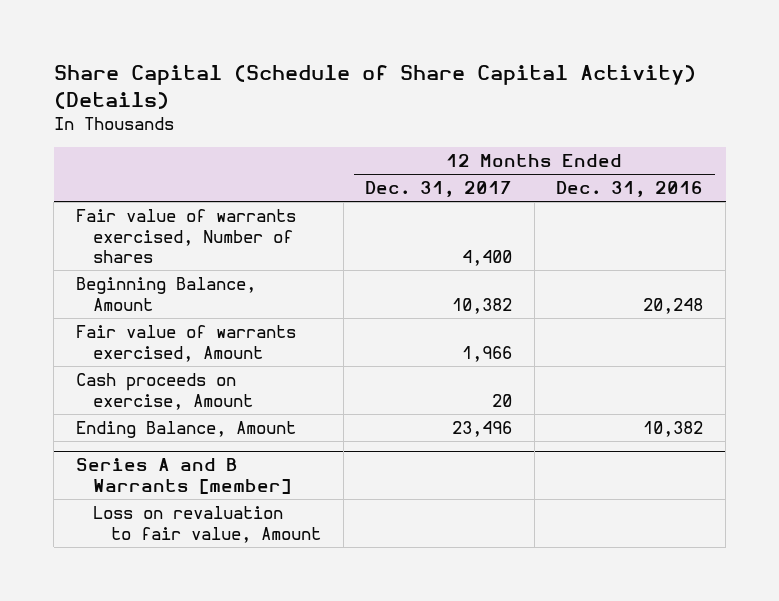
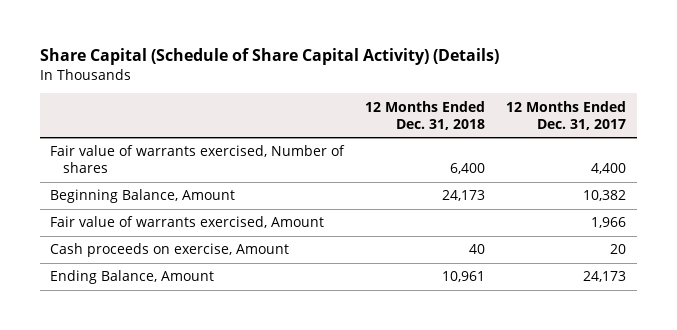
[556,181,704,198] Dec. 31, 2016 -> none
none -> [365,100,486,130] 12 Months Ended Dec. 31, 2018
[75,458,292,495] Series A and B Warrants [member] -> none
[93,506,322,543] Loss on revaluation to fair value, Amount -> none
[452,421,513,438] 23,496 -> [583,271,627,283] 24,173

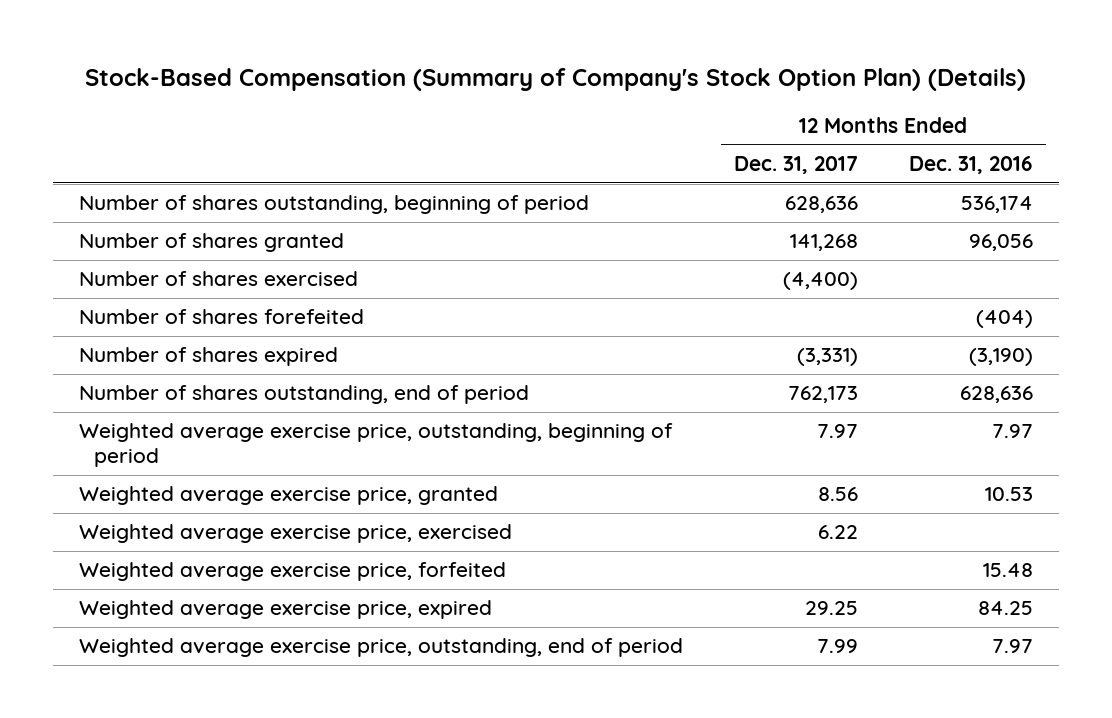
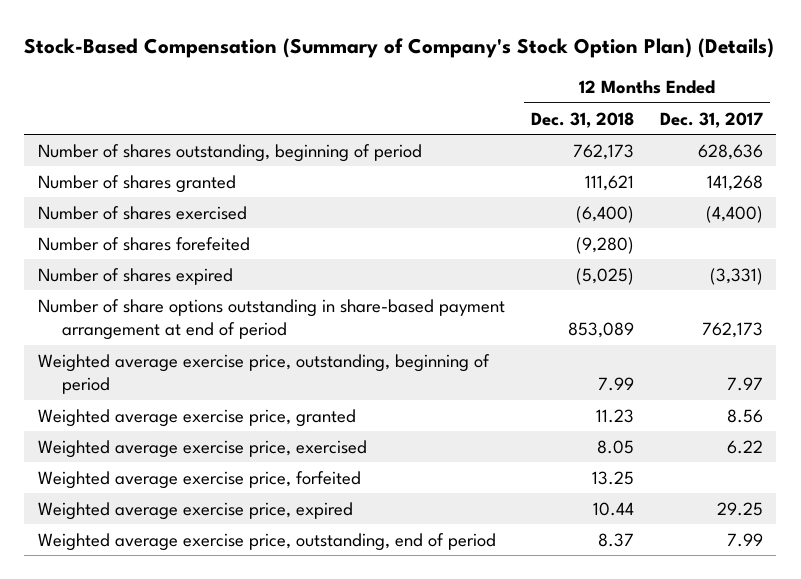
[909,156,1034,175] Dec. 31, 2016 -> none
none -> [530,111,634,128] Dec. 31, 2018
[78,385,529,405] Number of shares outstanding, end of period -> [37,298,505,341] Number of share options outstanding in share-based payment arrangement at end of period

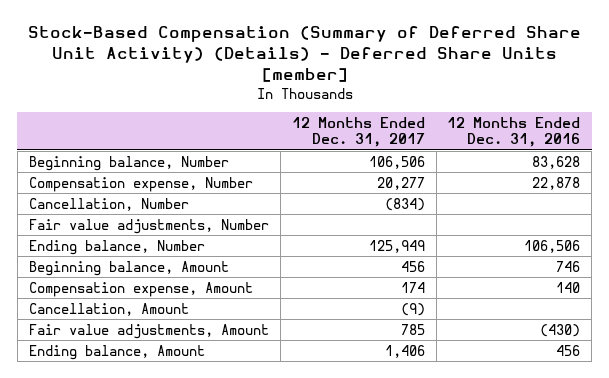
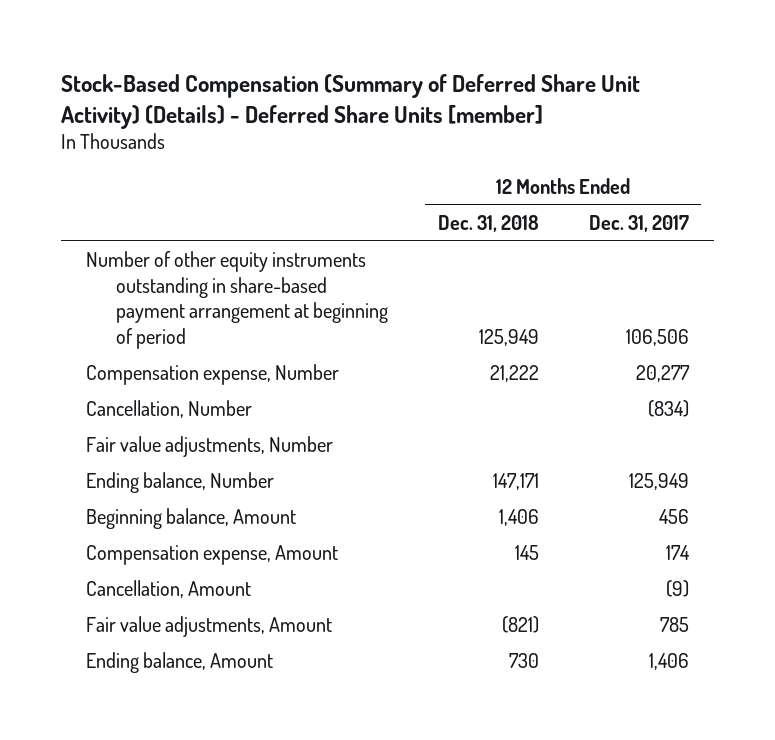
[447,116,581,148] 12 Months Ended Dec. 31, 2016 -> none
none -> [437,215,539,233] Dec. 31, 2018
[28,155,229,171] Beginning balance, Number -> [86,251,388,350] Number of other equity instruments outstanding in share-based payment arrangement at beginning of period

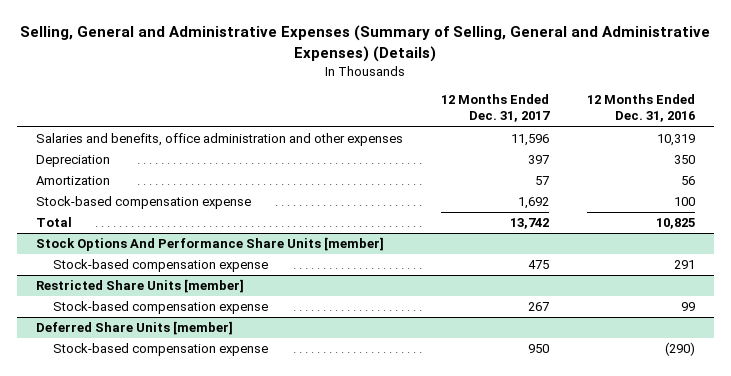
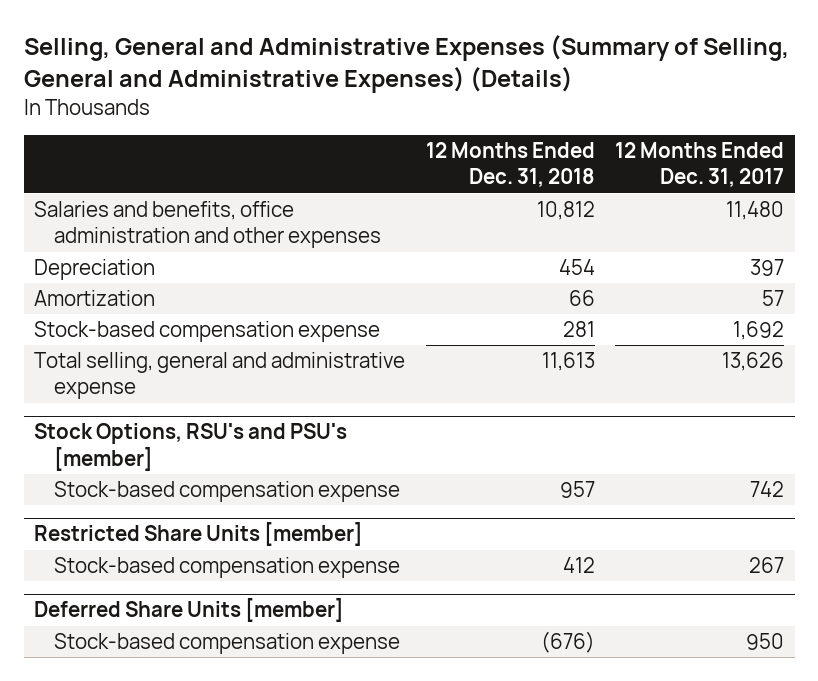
[586,94,695,123] 12 Months Ended Dec. 31, 2016 -> none
none -> [425,142,595,188] 12 Months Ended Dec. 31, 2018
[510,134,549,147] 11,596 -> [726,201,785,221] 11,480
[35,217,72,228] Total -> none
[35,237,384,252] Stock Options And Performance Share Units [member] -> none
none -> [34,352,406,400] Total selling, general and administrative expense
none -> [34,423,348,471] Stock Options, RSU's and PSU's [member]
[527,260,549,270] 475 -> [750,481,785,498] 742

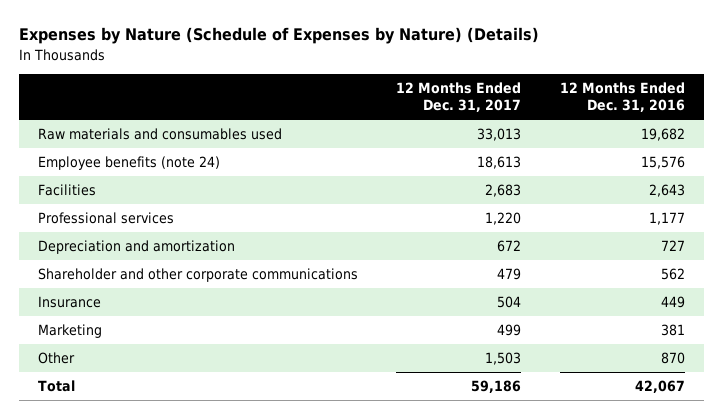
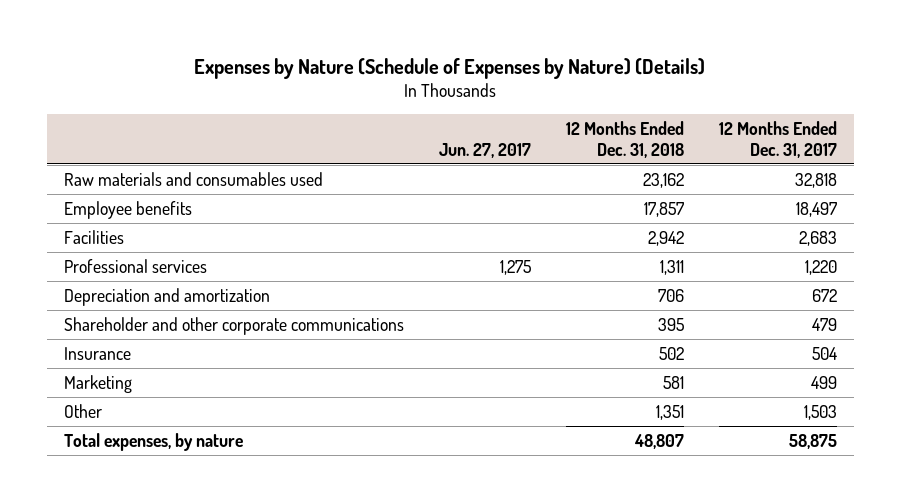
[560,81,686,113] 12 Months Ended Dec. 31, 2016 -> none
none -> [438,142,531,158] Jun. 27, 2017
none -> [565,121,684,158] 12 Months Ended Dec. 31, 2018
[477,128,522,142] 33,013 -> [794,172,837,188] 32,818
[37,156,220,171] Employee benefits (note 24) -> [64,200,193,219] Employee benefits
[477,156,522,170] 18,613 -> [795,201,837,217] 18,497
[37,380,75,393] Total -> [64,432,244,451] Total expenses, by nature
[471,380,522,394] 59,186 -> [788,433,837,449] 58,875

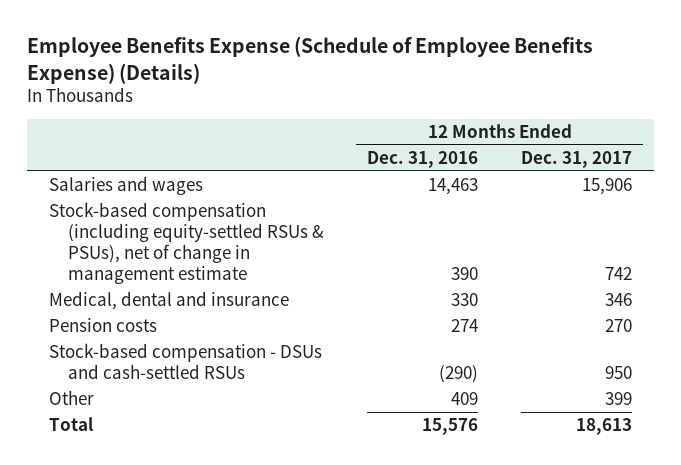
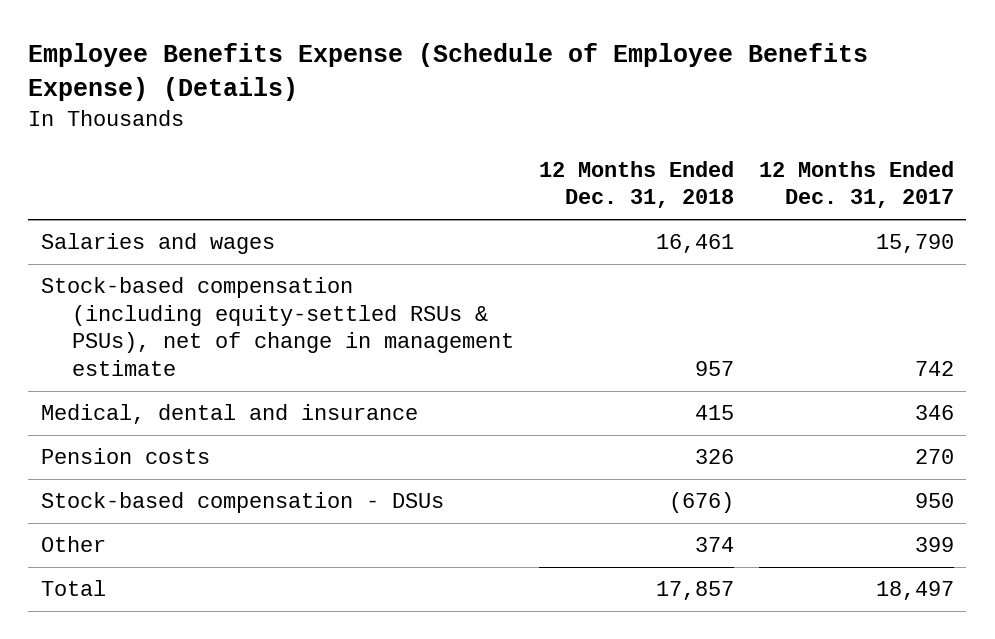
[366,150,478,168] Dec. 31, 2016 -> none
none -> [538,160,734,209] 12 Months Ended Dec. 31, 2018
[582,178,633,196] 15,906 -> [875,234,954,254] 15,790
[48,343,322,380] Stock-based compensation - DSUs and cash-settled RSUs -> [41,492,445,514] Stock-based compensation - DSUs
[576,418,633,436] 18,613 -> [875,581,954,601] 18,497

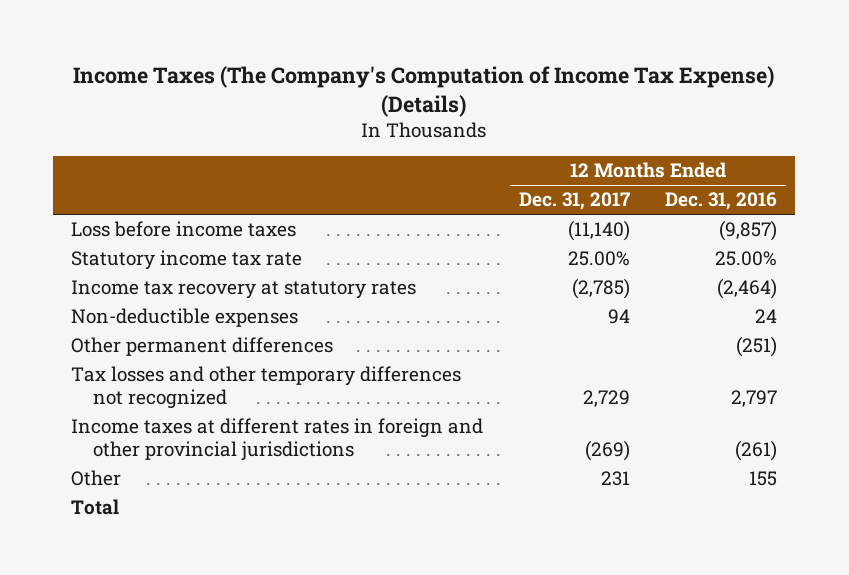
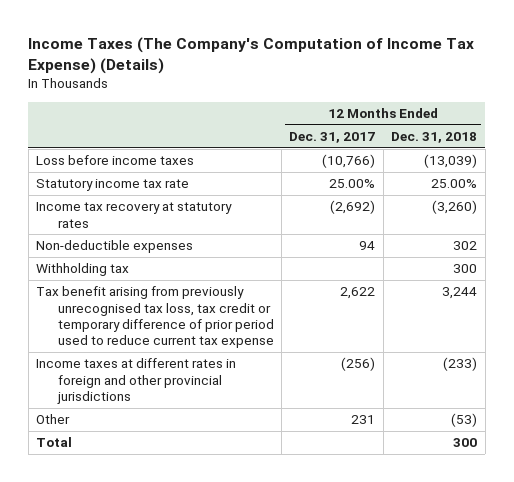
[665,192,778,211] Dec. 31, 2016 -> none
none -> [391,132,478,144] Dec. 31, 2018
[567,220,630,242] (11,140) -> [322,154,376,169] (10,766)
[571,278,630,300] (2,785) -> [330,200,376,215] (2,692)
[71,337,334,357] Other permanent differences -> none
[71,366,462,410] Tax losses and other temporary differences not recognized -> none
none -> [36,263,130,277] Withholding tax
none -> [36,286,274,348] Tax benefit arising from previously unrecognised tax loss, tax credit or temporary difference of prior period used to reduce current tax expense
[584,440,630,462] (269) -> [341,357,376,372] (256)

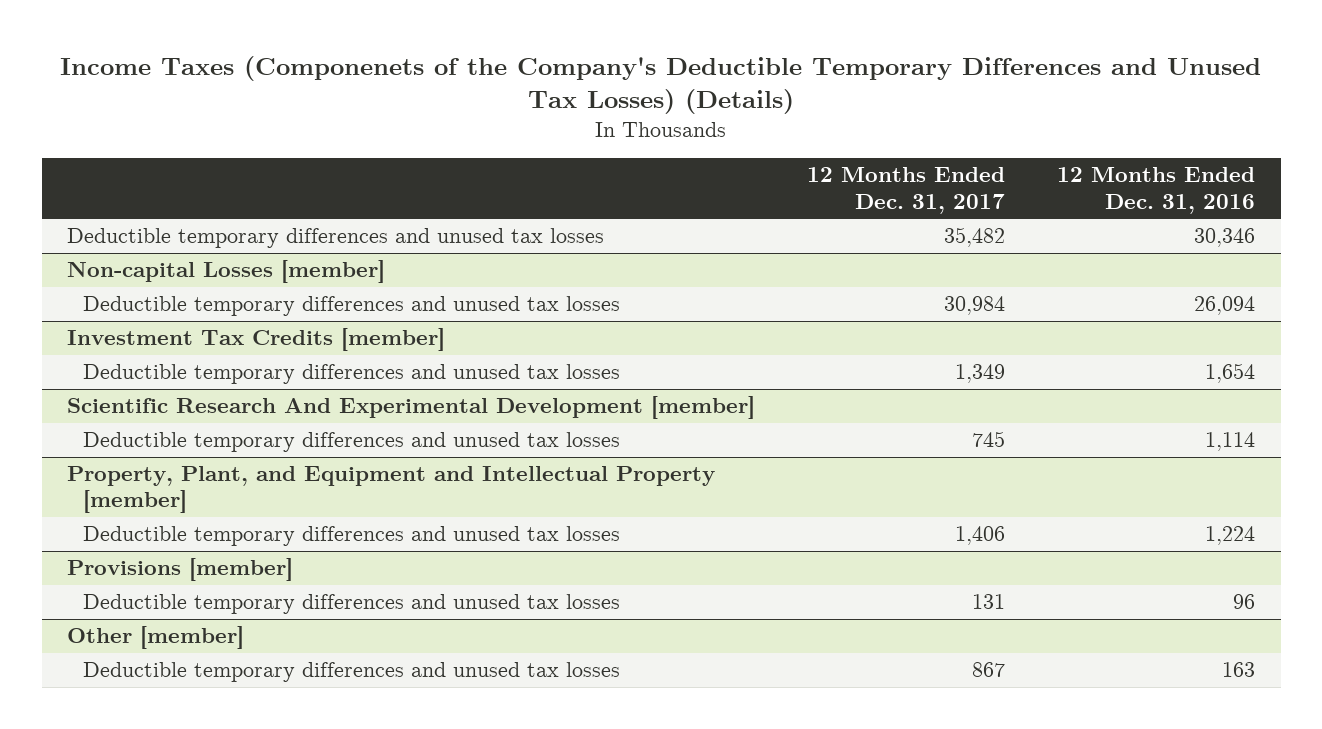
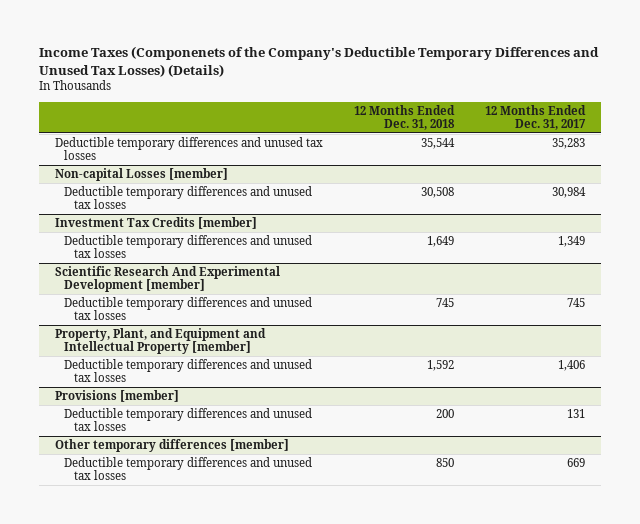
[1057,167,1256,214] 12 Months Ended Dec. 31, 2016 -> none
none -> [354,104,456,131] 12 Months Ended Dec. 31, 2018
[944,227,1006,248] 35,482 -> [552,138,586,150] 35,283
[67,626,245,650] Other [member] -> [54,439,289,453] Other temporary differences [member]
[972,662,1006,678] 867 -> [567,458,586,468] 669

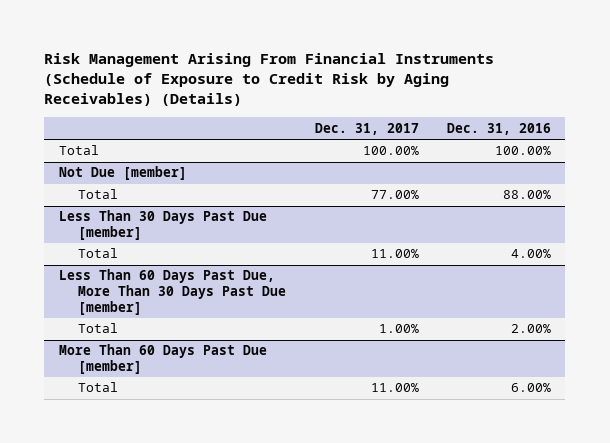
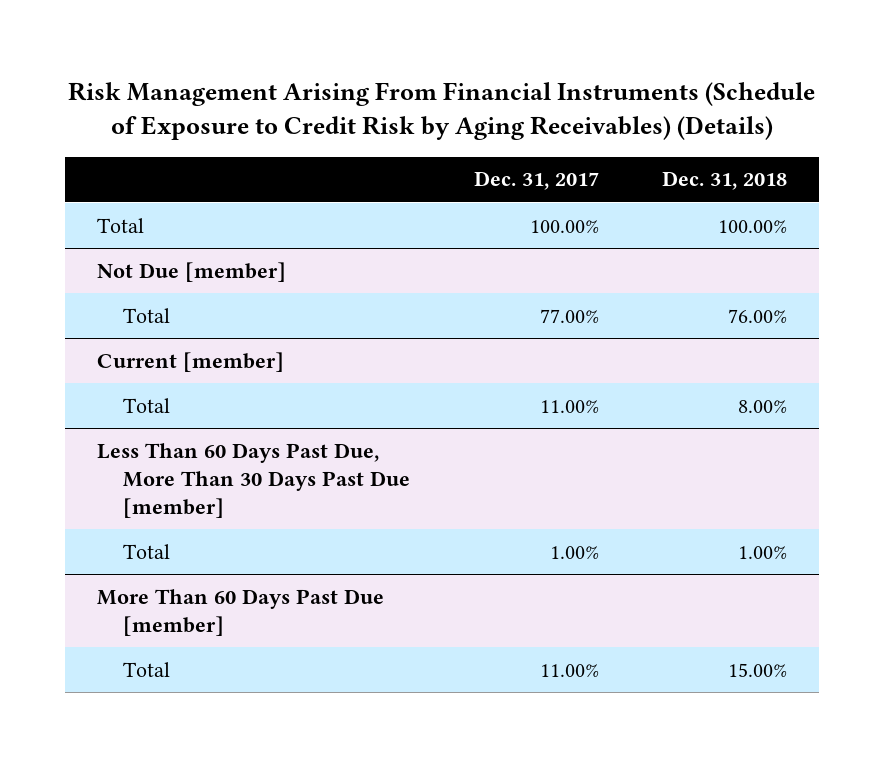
[447,122,552,135] Dec. 31, 2016 -> none
none -> [662,171,788,191] Dec. 31, 2018
[58,210,267,241] Less Than 30 Days Past Due [member] -> [97,351,285,372] Current [member]

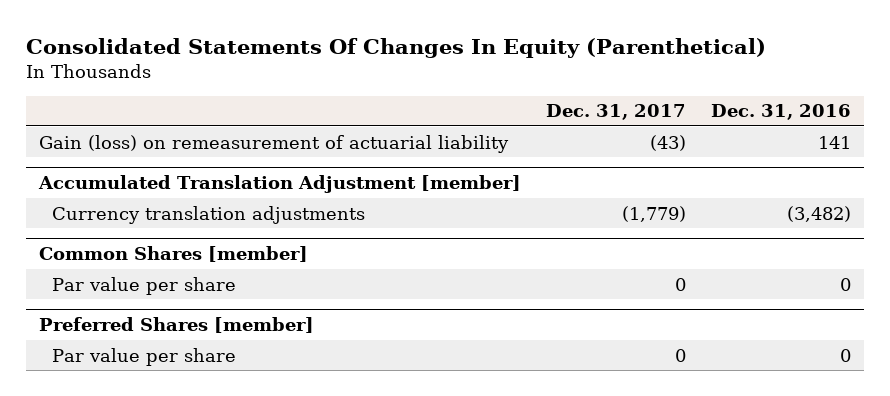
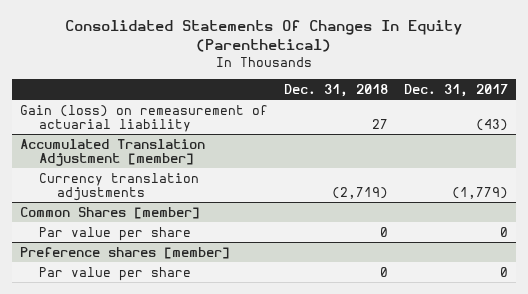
[711,104,852,121] Dec. 31, 2016 -> none
none -> [283,84,388,98] Dec. 31, 2018
[39,317,315,334] Preferred Shares [member] -> [20,246,231,259] Preference shares [member]

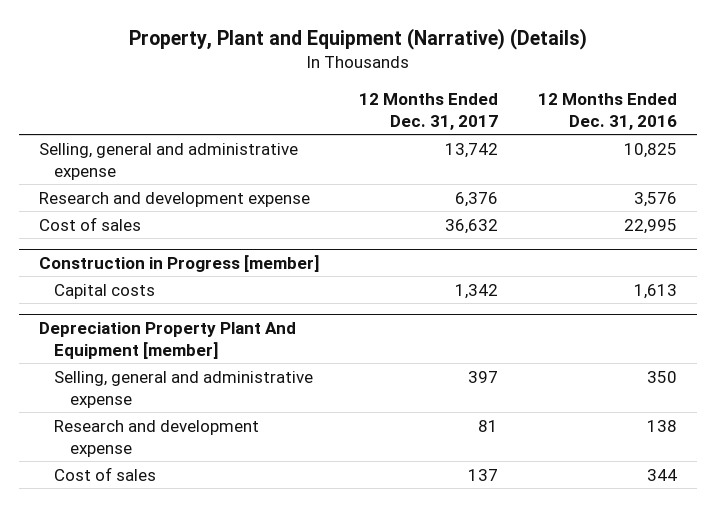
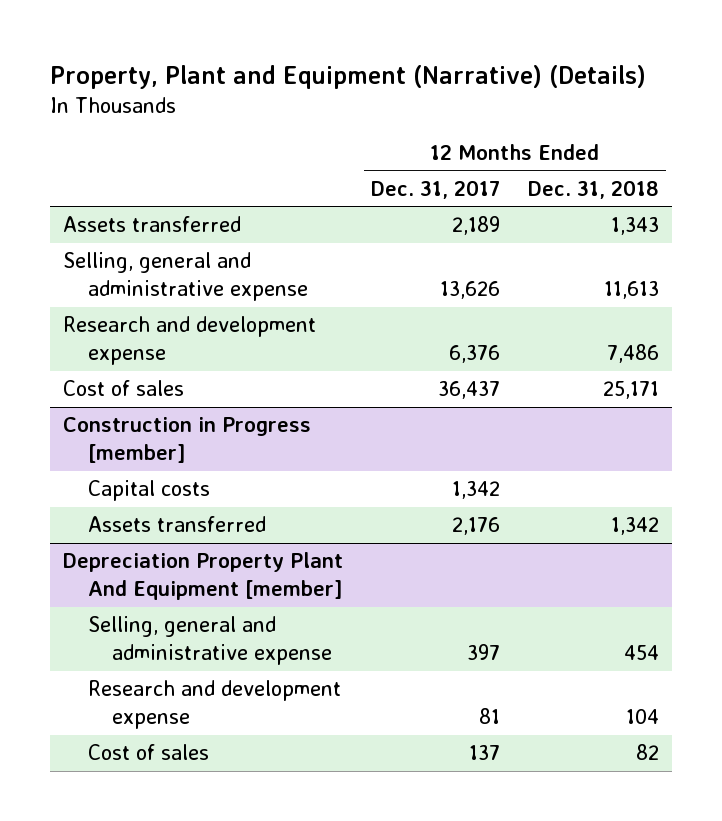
[538,92,678,130] 12 Months Ended Dec. 31, 2016 -> none
none -> [527,179,659,199] Dec. 31, 2018
none -> [63,216,242,233] Assets transferred
[445,142,499,158] 13,742 -> [439,281,500,300] 13,626
[445,218,499,234] 36,632 -> [437,381,500,400] 36,437
none -> [87,516,266,533] Assets transferred

